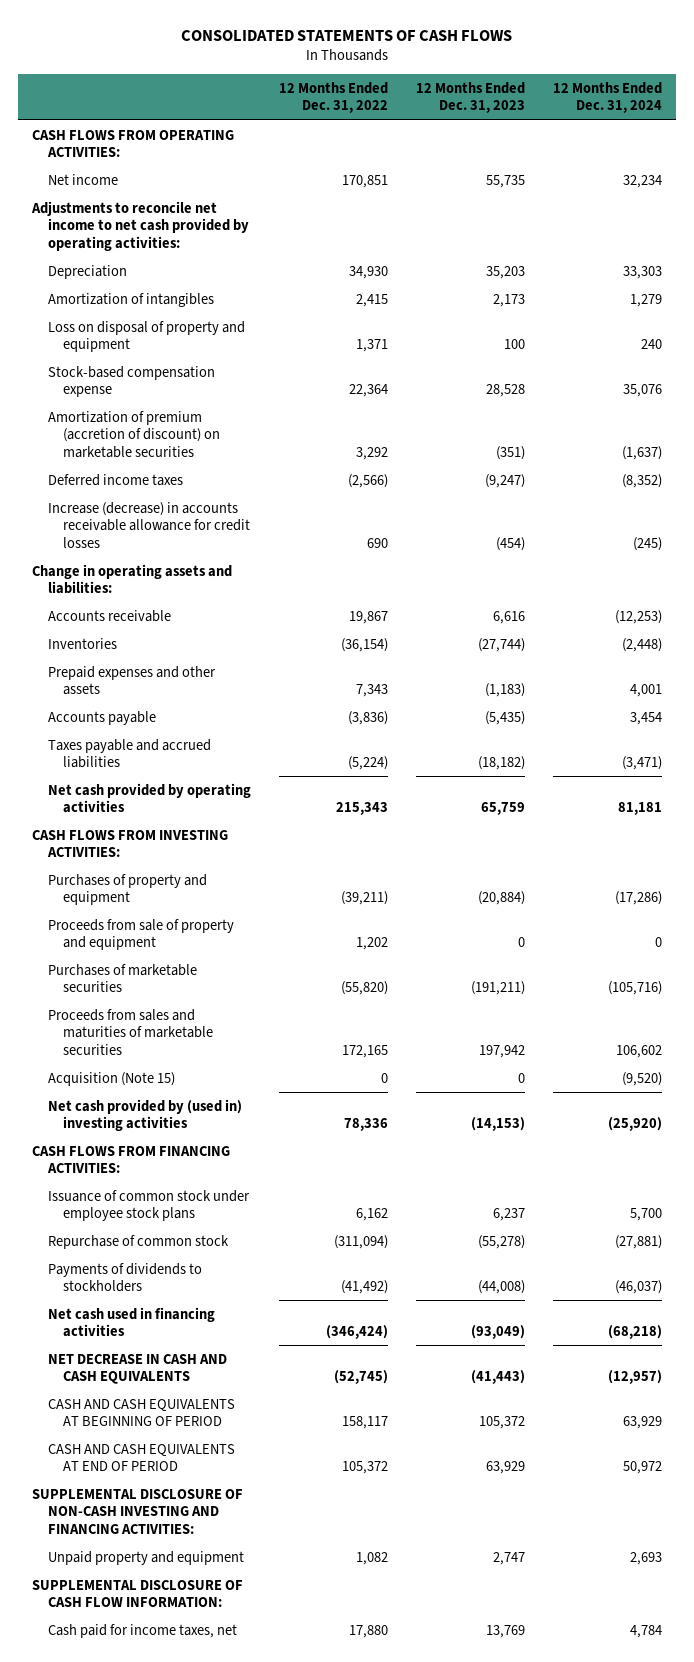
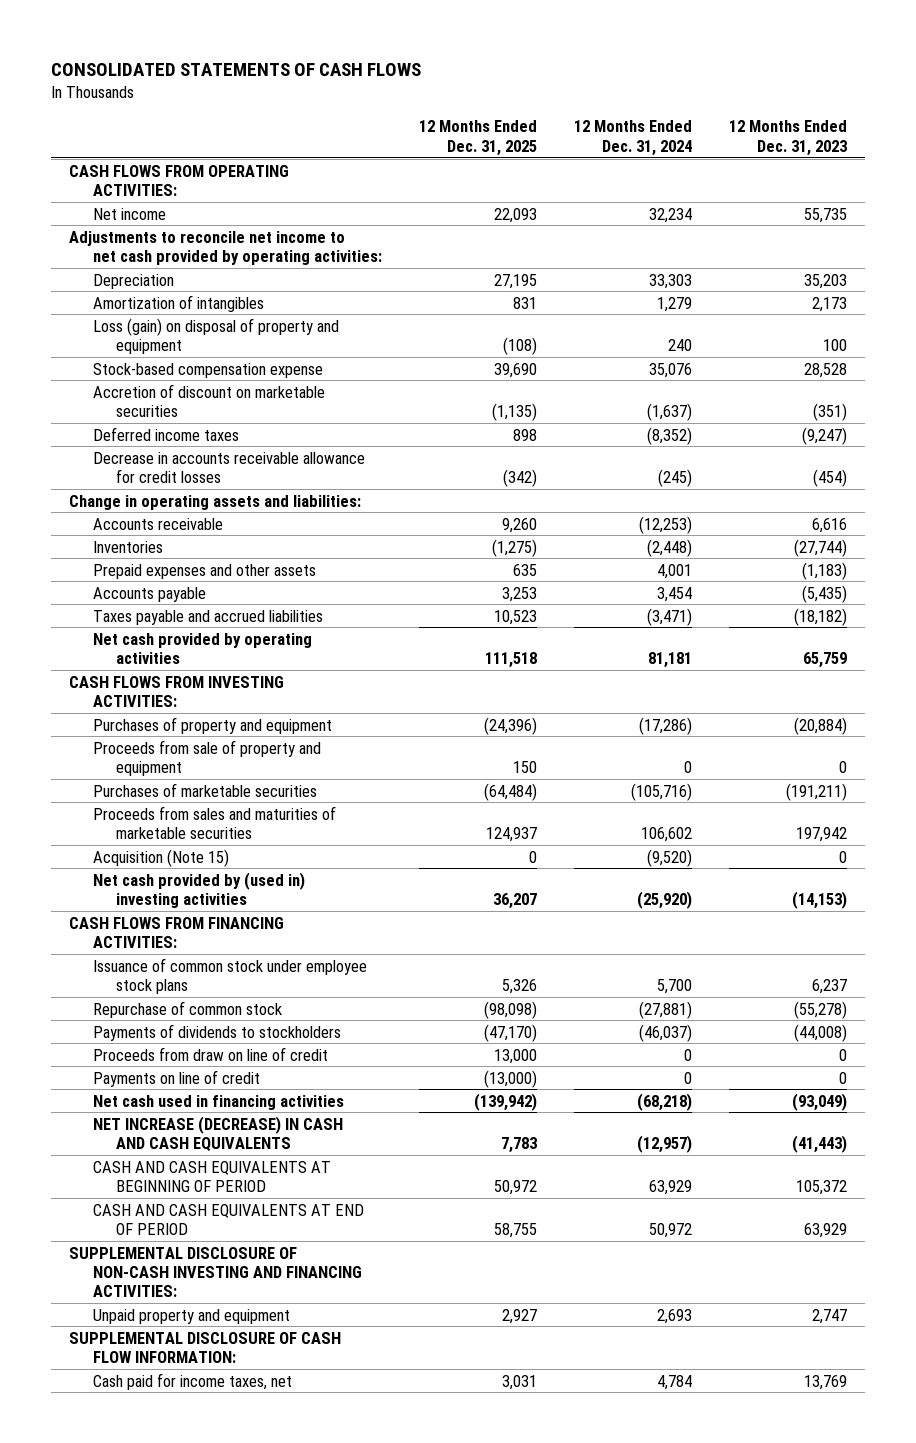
[278,81,388,114] 12 Months Ended Dec. 31, 2022 -> none
none -> [418,120,537,156] 12 Months Ended Dec. 31, 2025
[47,320,245,353] Loss on disposal of property and equipment -> [92,317,339,354] Loss (gain) on disposal of property and equipment
[47,410,220,459] Amortization of premium (accretion of discount) on marketable securities -> [92,383,325,417] Accretion of discount on marketable securities
[47,501,250,549] Increase (decrease) in accounts receivable allowance for credit losses -> [92,451,365,483] Decrease in accounts receivable allowance for credit losses
none -> [92,1046,328,1061] Proceeds from draw on line of credit
none -> [92,1069,260,1087] Payments on line of credit
[47,1353,227,1385] NET DECREASE IN CASH AND CASH EQUIVALENTS -> [92,1115,343,1151] NET INCREASE (DECREASE) IN CASH AND CASH EQUIVALENTS

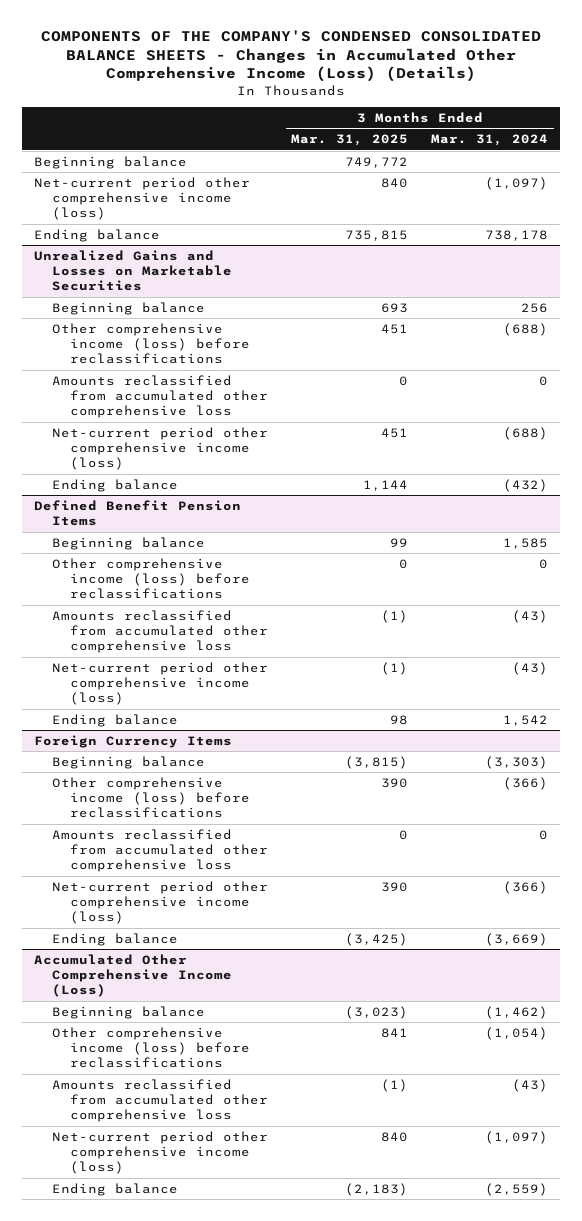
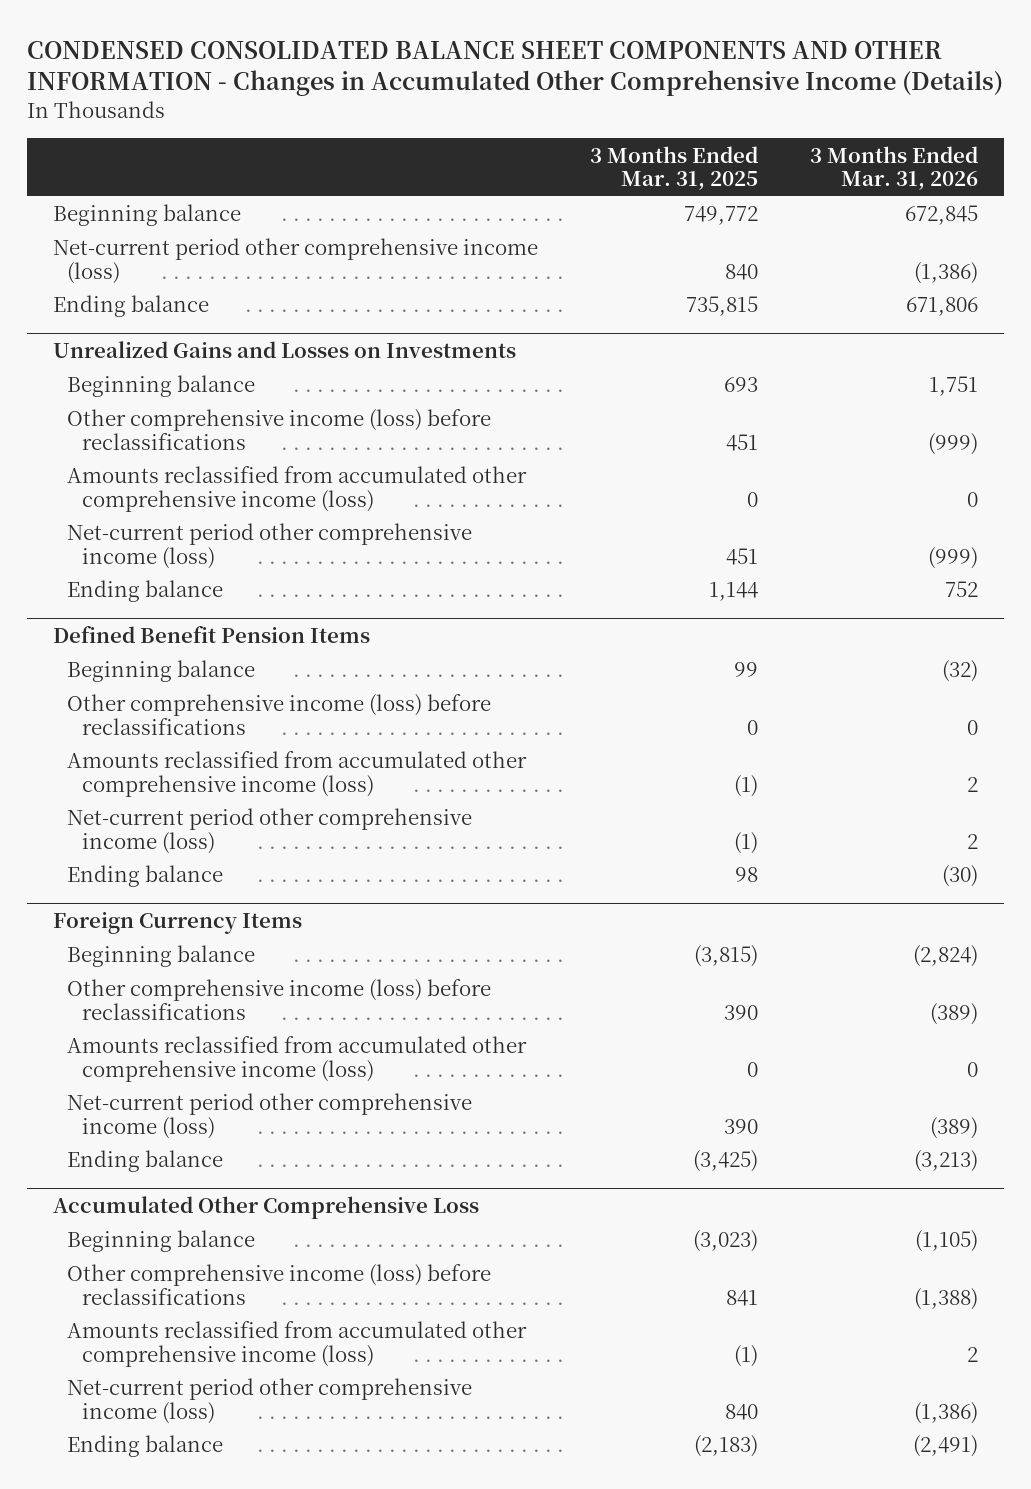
[41,29,542,83] COMPONENTS OF THE COMPANY'S CONDENSED CONSOLIDATED BALANCE SHEETS - Changes in Accumulated Other Comprehensive Income (Loss) (Details) -> [26,40,1003,97] CONDENSED CONSOLIDATED BALANCE SHEET COMPONENTS AND OTHER INFORMATION - Changes in Accumulated Other Comprehensive Income (Details)
[431,134,549,147] Mar. 31, 2024 -> none
none -> [809,145,978,191] 3 Months Ended Mar. 31, 2026
[33,249,233,292] Unrealized Gains and Losses on Marketable Securities -> [52,341,516,359] Unrealized Gains and Losses on Investments
[52,374,269,419] Amounts reclassified from accumulated other comprehensive loss -> [67,466,528,513] Amounts reclassified from accumulated other comprehensive income (loss)
[52,609,269,654] Amounts reclassified from accumulated other comprehensive loss -> [67,751,528,798] Amounts reclassified from accumulated other comprehensive income (loss)
[52,828,269,873] Amounts reclassified from accumulated other comprehensive loss -> [67,1036,528,1083] Amounts reclassified from accumulated other comprehensive income (loss)
[33,953,233,998] Accumulated Other Comprehensive Income (Loss) -> [52,1196,479,1220] Accumulated Other Comprehensive Loss
[52,1078,269,1123] Amounts reclassified from accumulated other comprehensive loss -> [67,1321,528,1368] Amounts reclassified from accumulated other comprehensive income (loss)

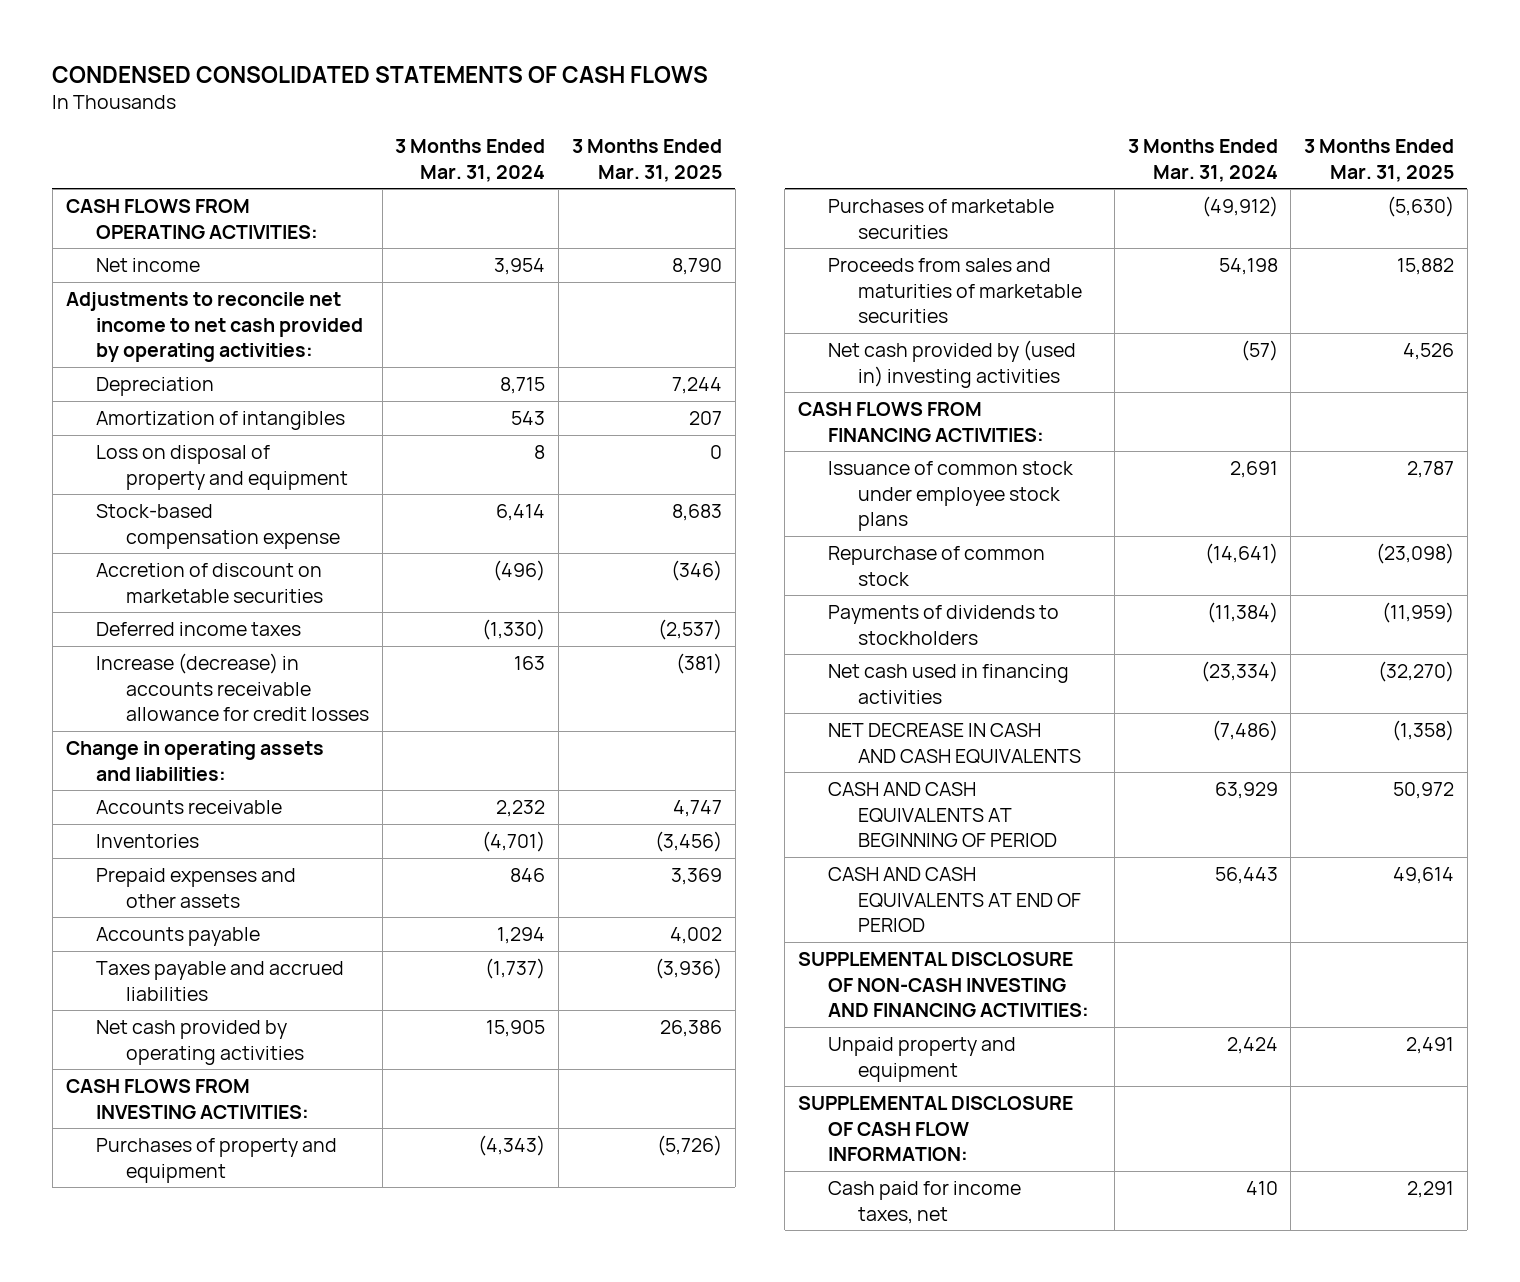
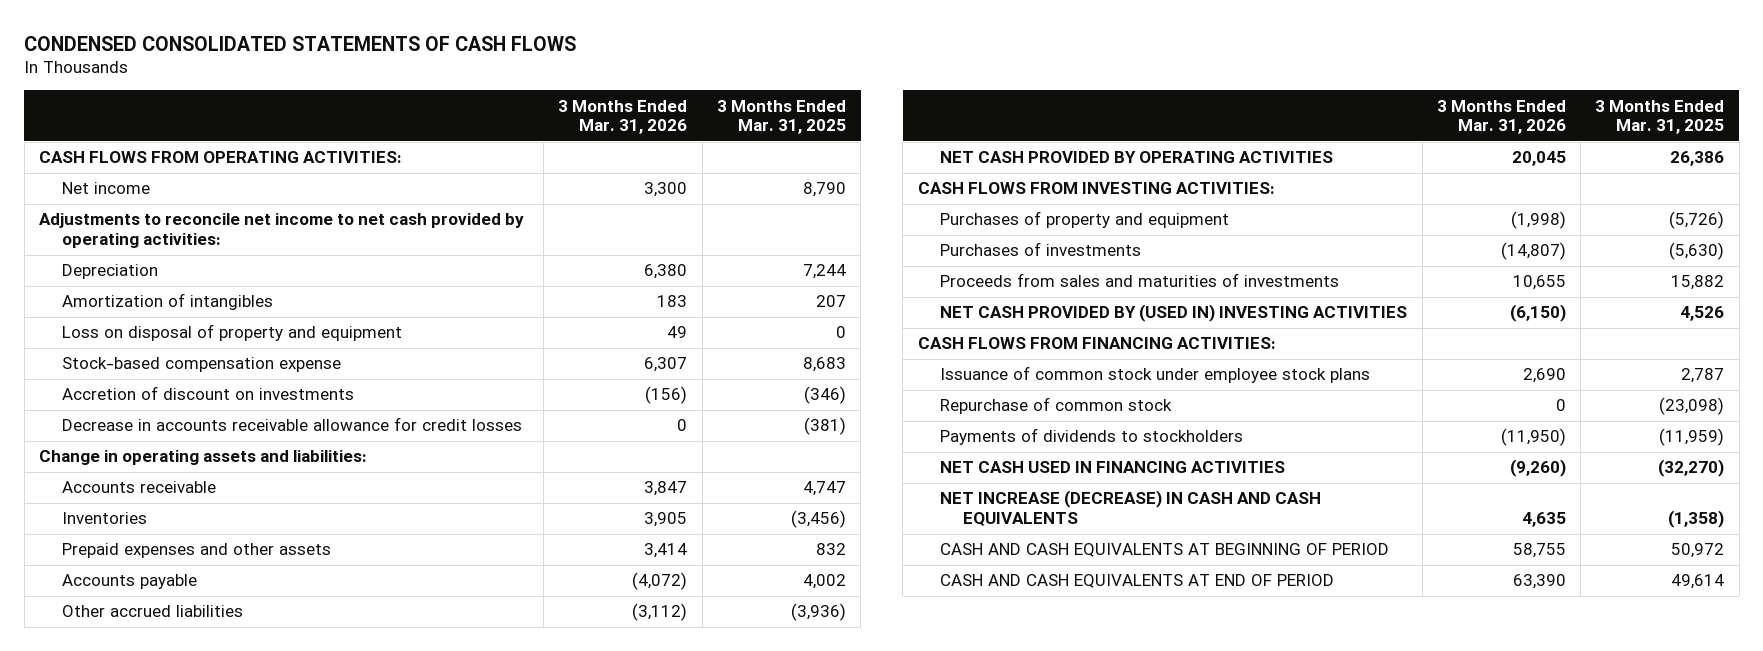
[395,139,546,182] 3 Months Ended Mar. 31, 2024 -> none
none -> [558,99,688,135] 3 Months Ended Mar. 31, 2026
[95,622,301,637] Deferred income taxes -> none
[95,563,323,603] Accretion of discount on marketable securities -> [62,386,355,401] Accretion of discount on investments
[95,653,369,721] Increase (decrease) in accounts receivable allowance for credit losses -> [62,417,523,432] Decrease in accounts receivable allowance for credit losses
[670,868,722,886] 3,369 -> [815,543,846,556] 832
[95,961,344,1001] Taxes payable and accrued liabilities -> [62,605,244,618] Other accrued liabilities
[95,1020,304,1065] Net cash provided by operating activities -> [940,151,1334,164] NET CASH PROVIDED BY OPERATING ACTIVITIES
[827,199,1054,239] Purchases of marketable securities -> [940,242,1142,257] Purchases of investments
[827,258,1082,323] Proceeds from sales and maturities of marketable securities -> [940,273,1340,288] Proceeds from sales and maturities of investments
[827,340,1076,388] Net cash provided by (used in) investing activities -> [940,304,1408,323] NET CASH PROVIDED BY (USED IN) INVESTING ACTIVITIES
[827,664,1069,704] Net cash used in financing activities -> [940,461,1286,474] NET CASH USED IN FINANCING ACTIVITIES
[827,723,1081,763] NET DECREASE IN CASH AND CASH EQUIVALENTS -> [940,490,1322,527] NET INCREASE (DECREASE) IN CASH AND CASH EQUIVALENTS
[797,952,1089,1017] SUPPLEMENTAL DISCLOSURE OF NON-CASH INVESTING AND FINANCING ACTIVITIES: -> none
[827,1037,1016,1082] Unpaid property and equipment -> none
[797,1096,1073,1161] SUPPLEMENTAL DISCLOSURE OF CASH FLOW INFORMATION: -> none
[827,1181,1021,1224] Cash paid for income taxes, net -> none

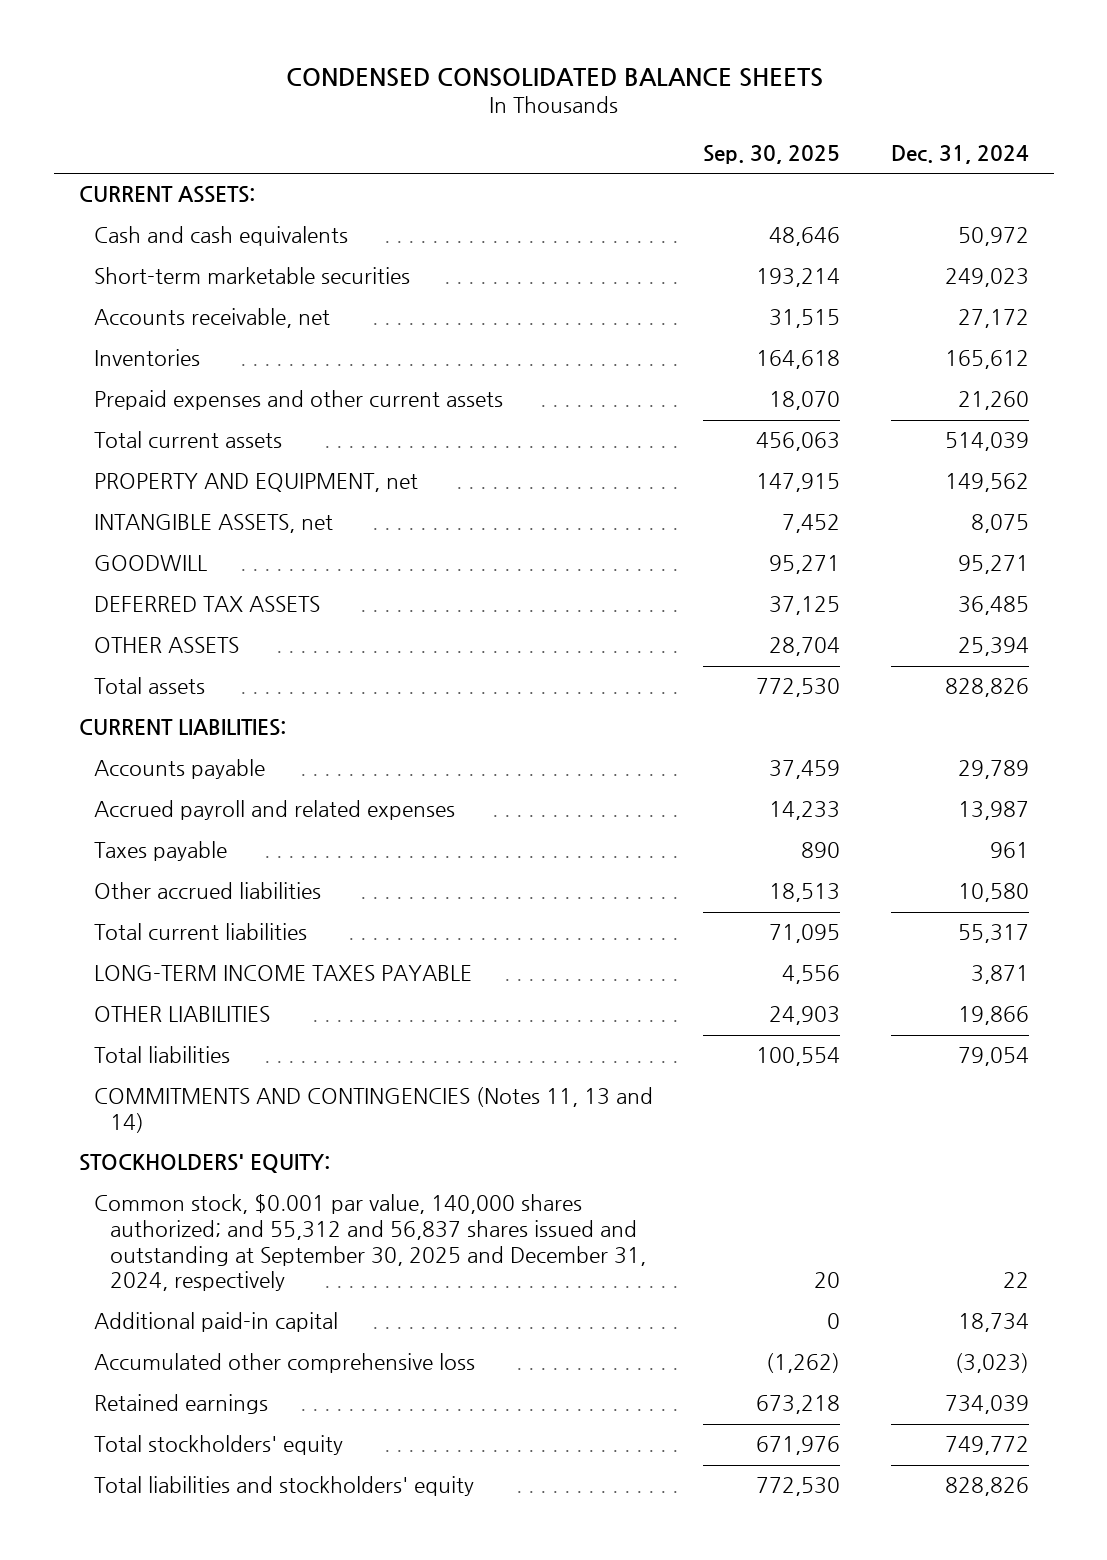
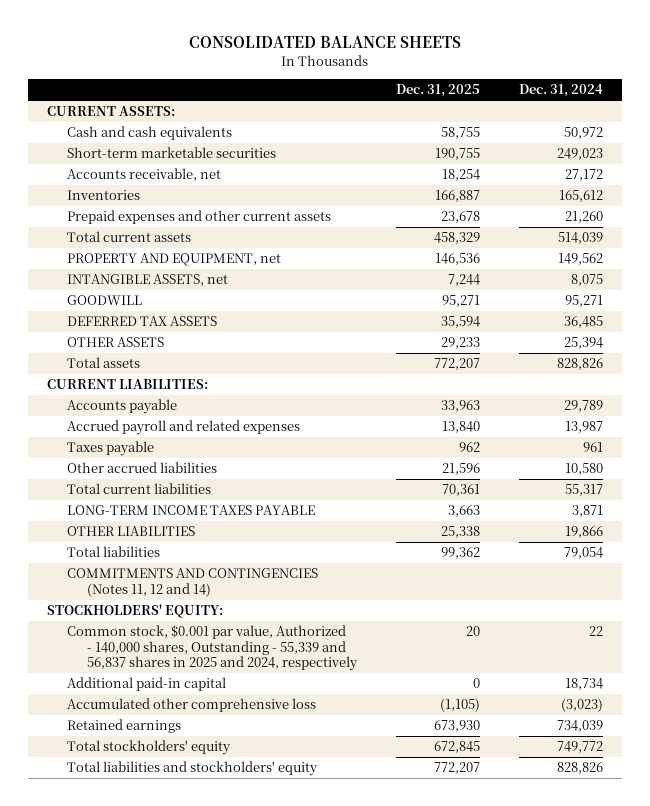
[285,68,823,88] CONDENSED CONSOLIDATED BALANCE SHEETS -> [188,36,461,49] CONSOLIDATED BALANCE SHEETS
[703,145,841,165] Sep. 30, 2025 -> none
none -> [396,84,481,98] Dec. 31, 2025
[94,1087,654,1134] COMMITMENTS AND CONTINGENCIES (Notes 11, 13 and 14) -> [67,568,319,597] COMMITMENTS AND CONTINGENCIES (Notes 11, 12 and 14)
[94,1194,646,1292] Common stock, $0.001 par value, 140,000 shares authorized; and 55,312 and 56,837 shares issued and outstanding at September 30, 2025 and December 31, 2024, respectively -> [67,625,359,672] Common stock, $0.001 par value, Authorized - 140,000 shares, Outstanding - 55,339 and 56,837 shares in 2025 and 2024, respectively

